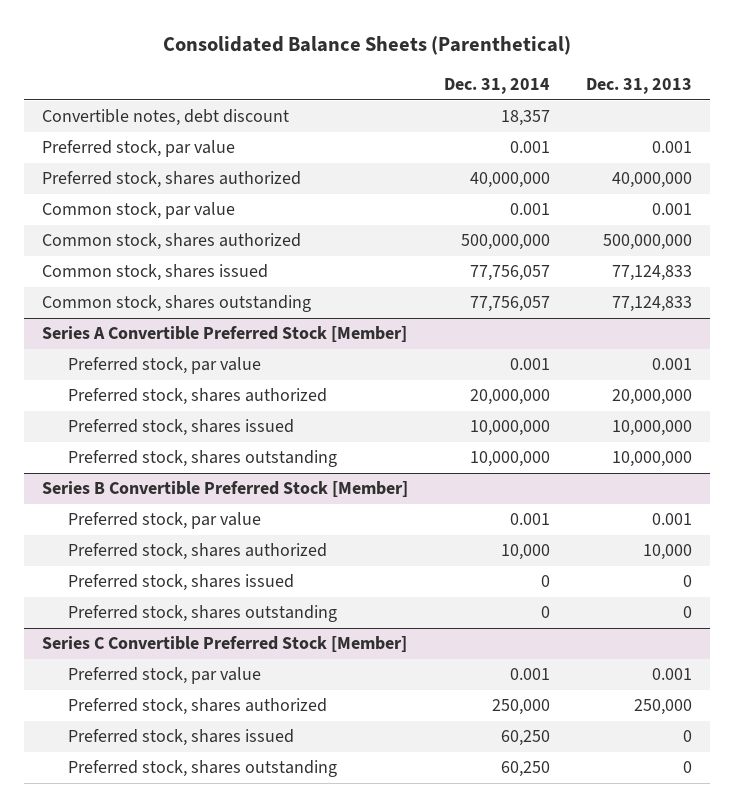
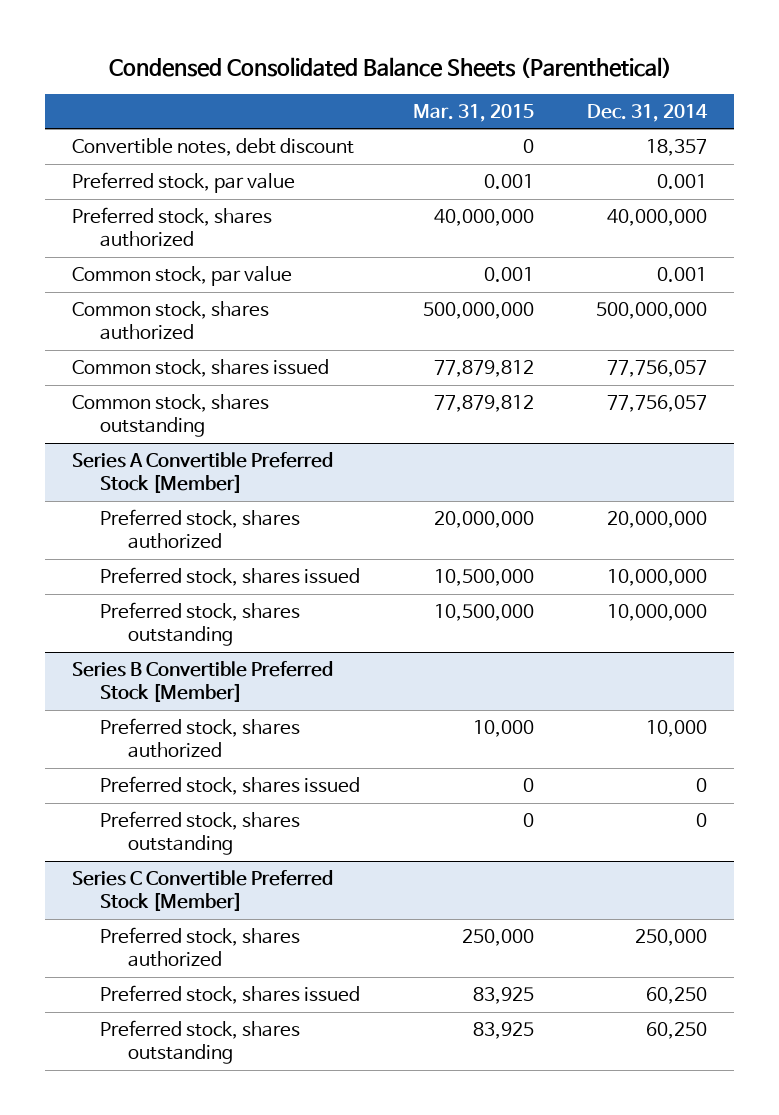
[163,36,572,56] Consolidated Balance Sheets (Parenthetical) -> [108,56,672,78] Condensed Consolidated Balance Sheets (Parenthetical)
[586,78,693,95] Dec. 31, 2013 -> none
none -> [413,103,535,122] Mar. 31, 2015
[68,357,262,375] Preferred stock, par value -> none
[68,512,262,530] Preferred stock, par value -> none
[68,667,262,685] Preferred stock, par value -> none

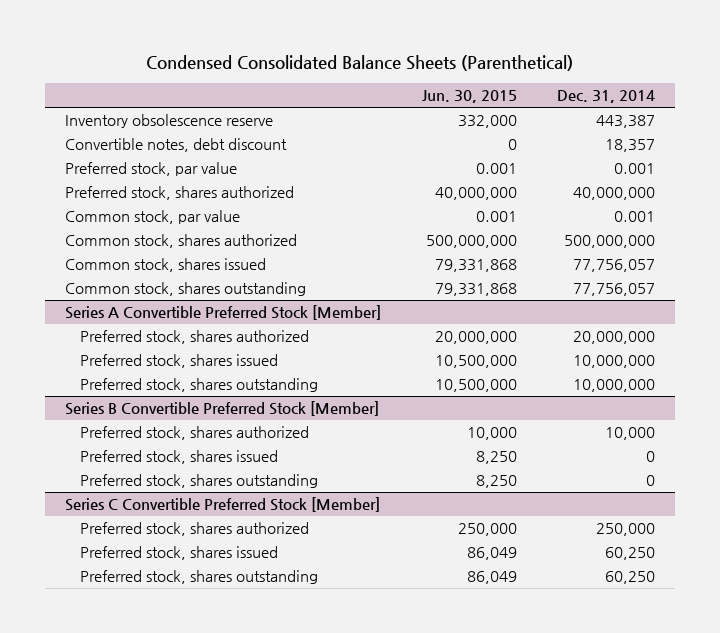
[413,103,535,122] Mar. 31, 2015 -> none
none -> [421,90,517,104] Jun. 30, 2015
none -> [65,114,274,129] Inventory obsolescence reserve

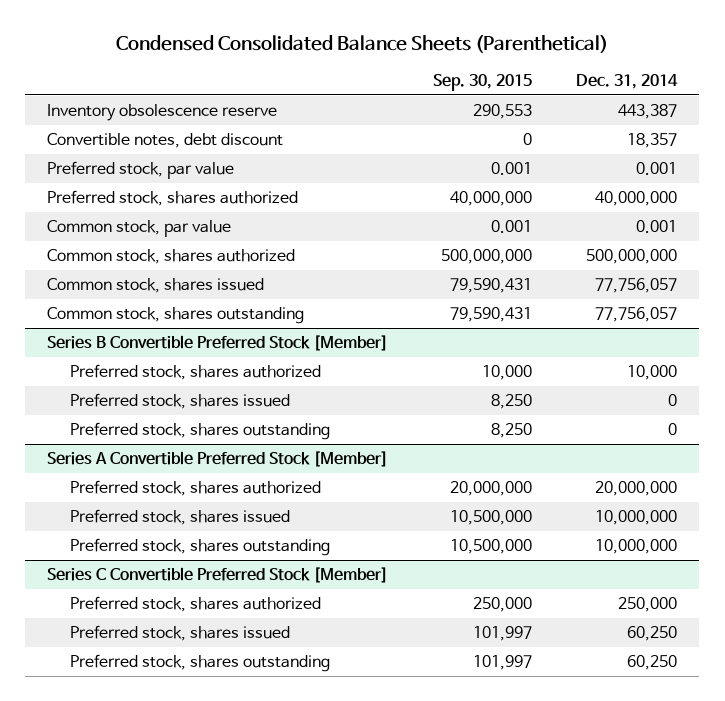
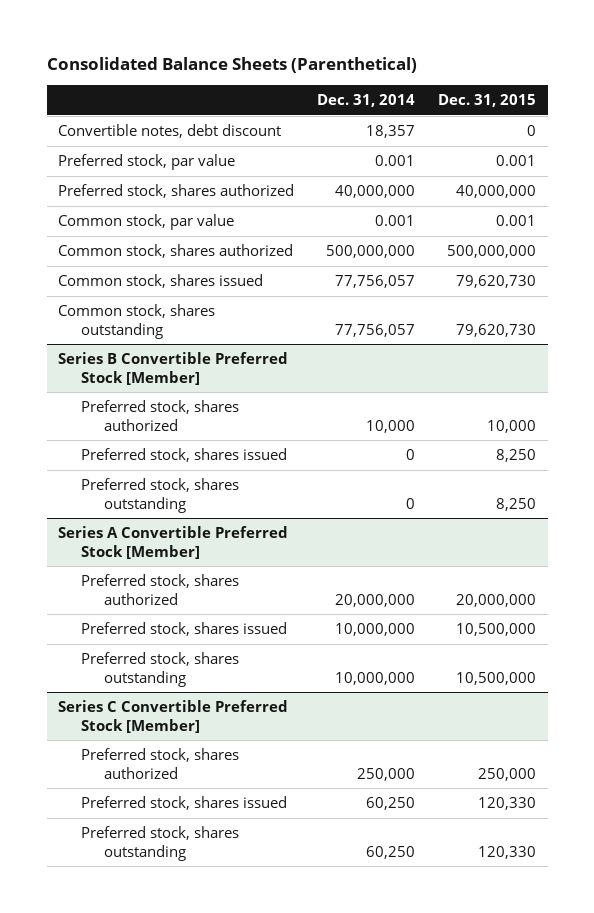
[116,34,609,53] Condensed Consolidated Balance Sheets (Parenthetical) -> [46,56,417,73] Consolidated Balance Sheets (Parenthetical)
[432,74,532,92] Sep. 30, 2015 -> none
none -> [438,93,537,107] Dec. 31, 2015
[47,104,278,122] Inventory obsolescence reserve -> none

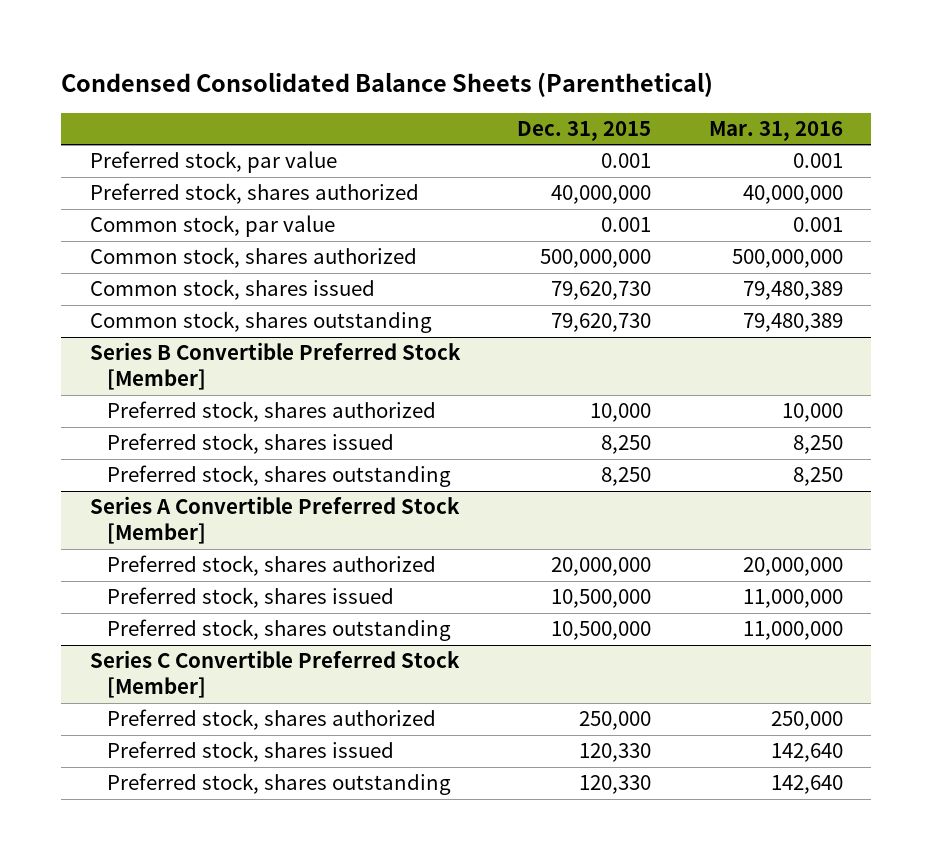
[46,56,417,73] Consolidated Balance Sheets (Parenthetical) -> [60,72,713,98] Condensed Consolidated Balance Sheets (Parenthetical)
[317,93,416,107] Dec. 31, 2014 -> none
none -> [708,120,843,141] Mar. 31, 2016
[58,124,282,139] Convertible notes, debt discount -> none

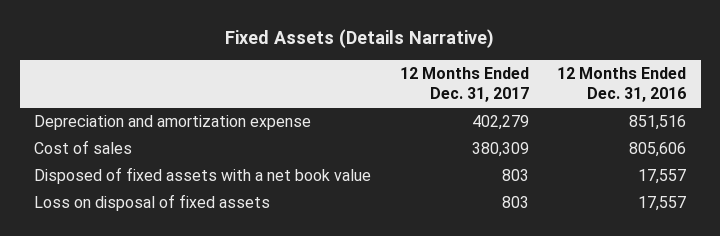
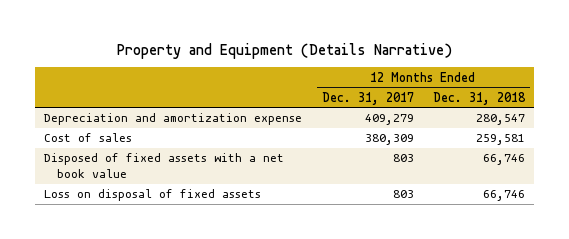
[225,29,495,49] Fixed Assets (Details Narrative) -> [116,42,452,59] Property and Equipment (Details Narrative)
[557,67,687,103] 12 Months Ended Dec. 31, 2016 -> none
none -> [432,91,526,105] Dec. 31, 2018
[471,115,529,131] 402,279 -> [364,114,414,126] 409,279

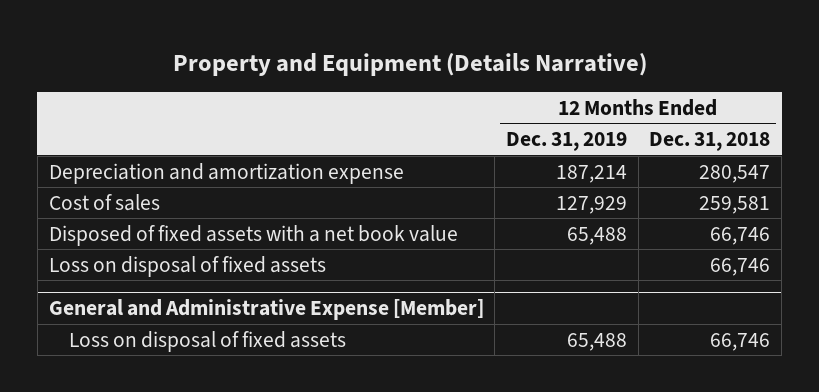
[321,91,414,105] Dec. 31, 2017 -> none
none -> [506,132,628,152] Dec. 31, 2019
none -> [48,299,484,321] General and Administrative Expense [Member]
none -> [68,330,346,352] Loss on disposal of fixed assets

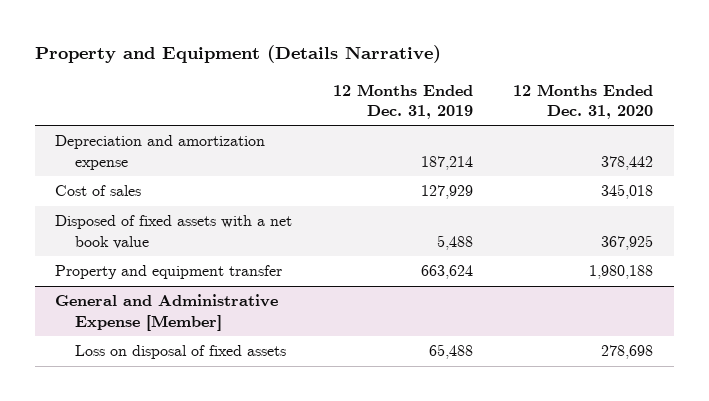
[649,132,771,152] Dec. 31, 2018 -> none
none -> [513,83,654,119] 12 Months Ended Dec. 31, 2020
[48,255,326,277] Loss on disposal of fixed assets -> none
[567,226,628,245] 65,488 -> [436,234,473,250] 5,488
none -> [55,265,283,280] Property and equipment transfer

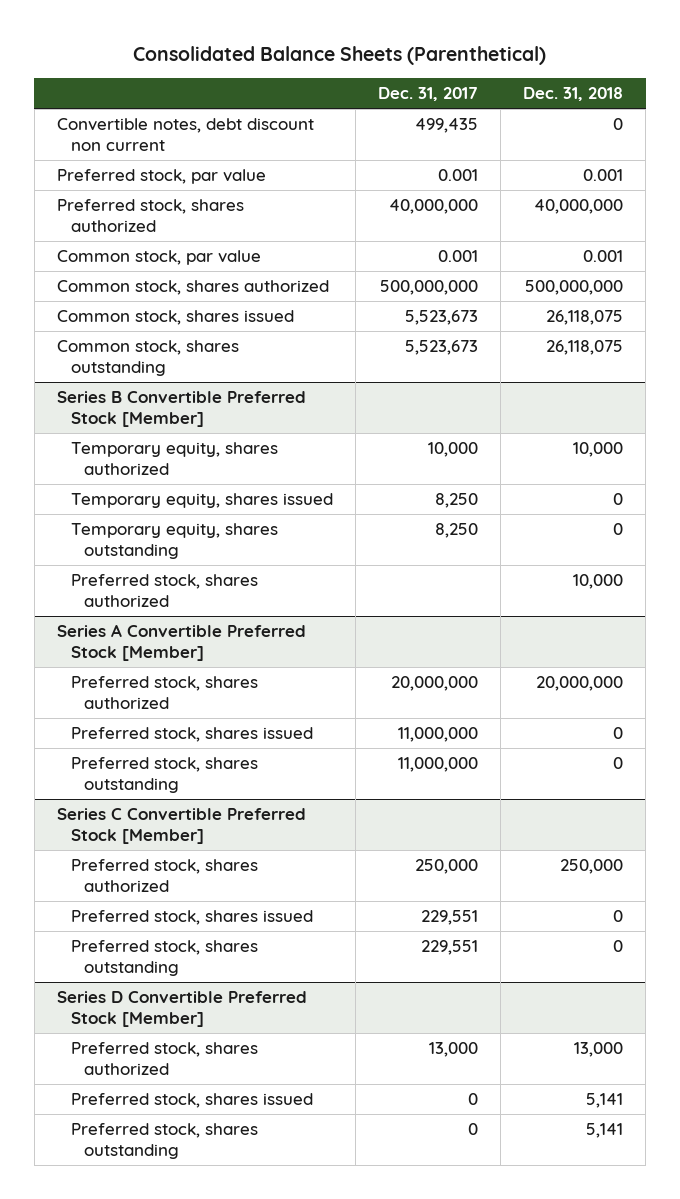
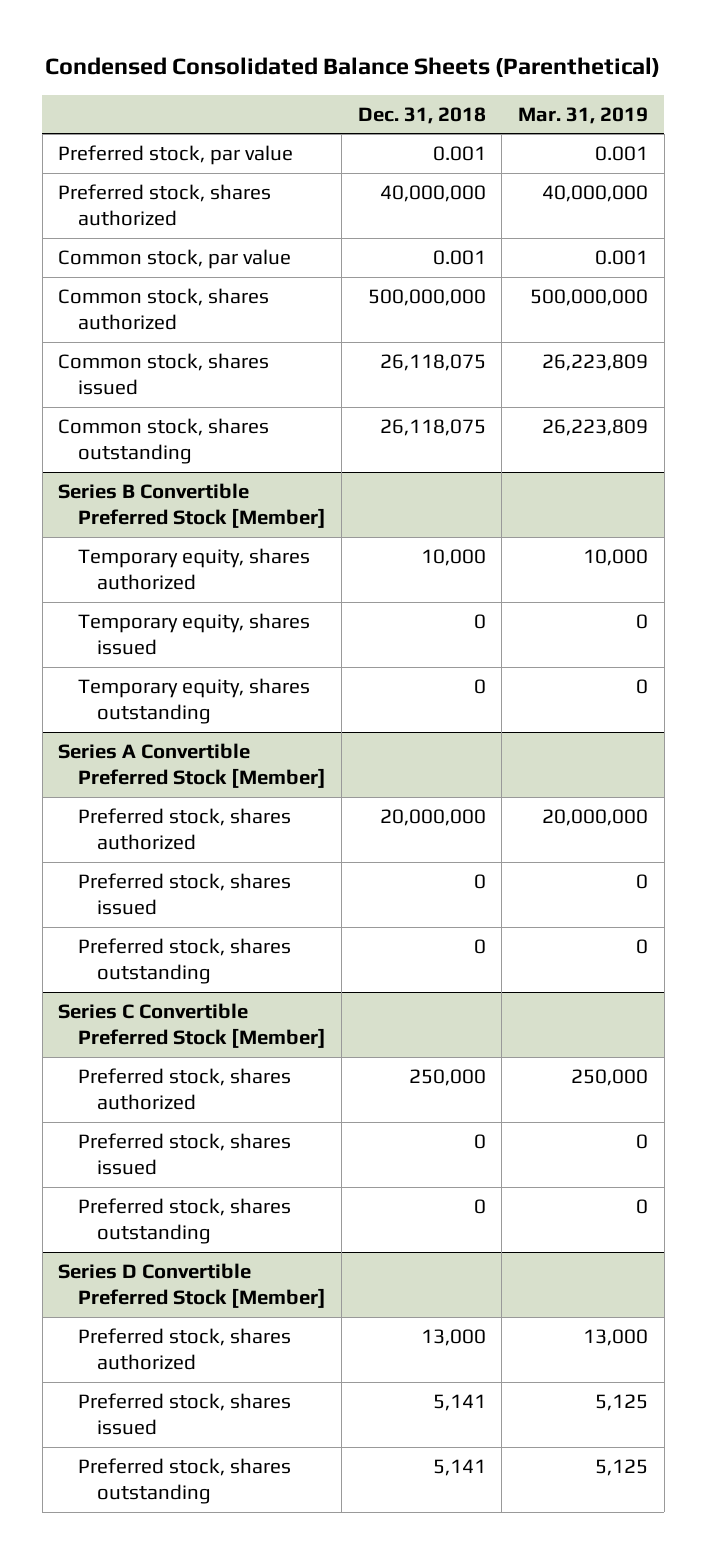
[133,45,547,65] Consolidated Balance Sheets (Parenthetical) -> [45,57,661,78] Condensed Consolidated Balance Sheets (Parenthetical)
[377,86,478,101] Dec. 31, 2017 -> none
none -> [518,106,649,124] Mar. 31, 2019
[57,118,315,152] Convertible notes, debt discount non current -> none
[70,574,258,608] Preferred stock, shares authorized -> none

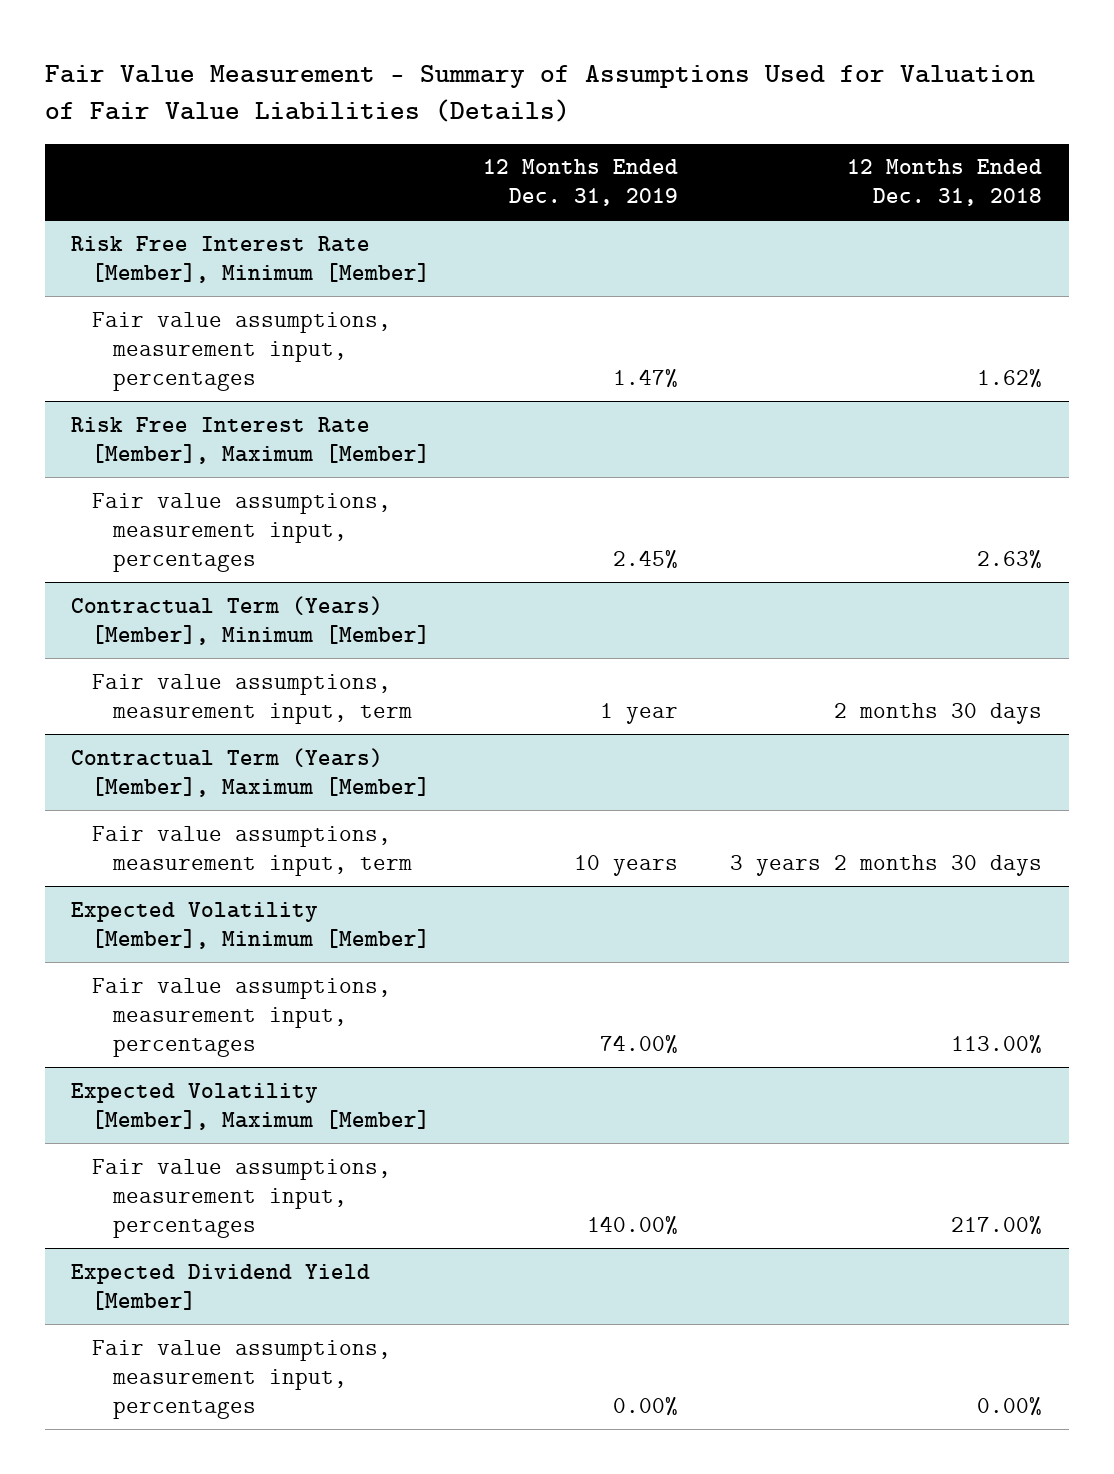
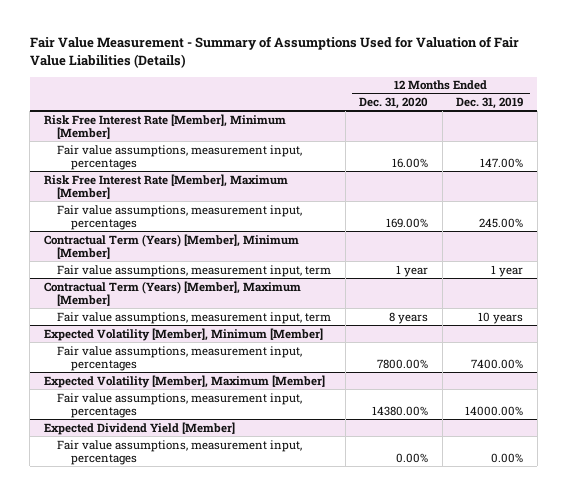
[847,159,1043,207] 12 Months Ended Dec. 31, 2018 -> none
none -> [359,96,429,109] Dec. 31, 2020
[612,369,678,389] 1.47% -> [480,158,524,169] 147.00%
[612,550,678,570] 2.45% -> [479,218,524,229] 245.00%
[599,1035,678,1055] 74.00% -> [471,359,524,370] 7400.00%
[586,1216,678,1236] 140.00% -> [465,406,524,417] 14000.00%

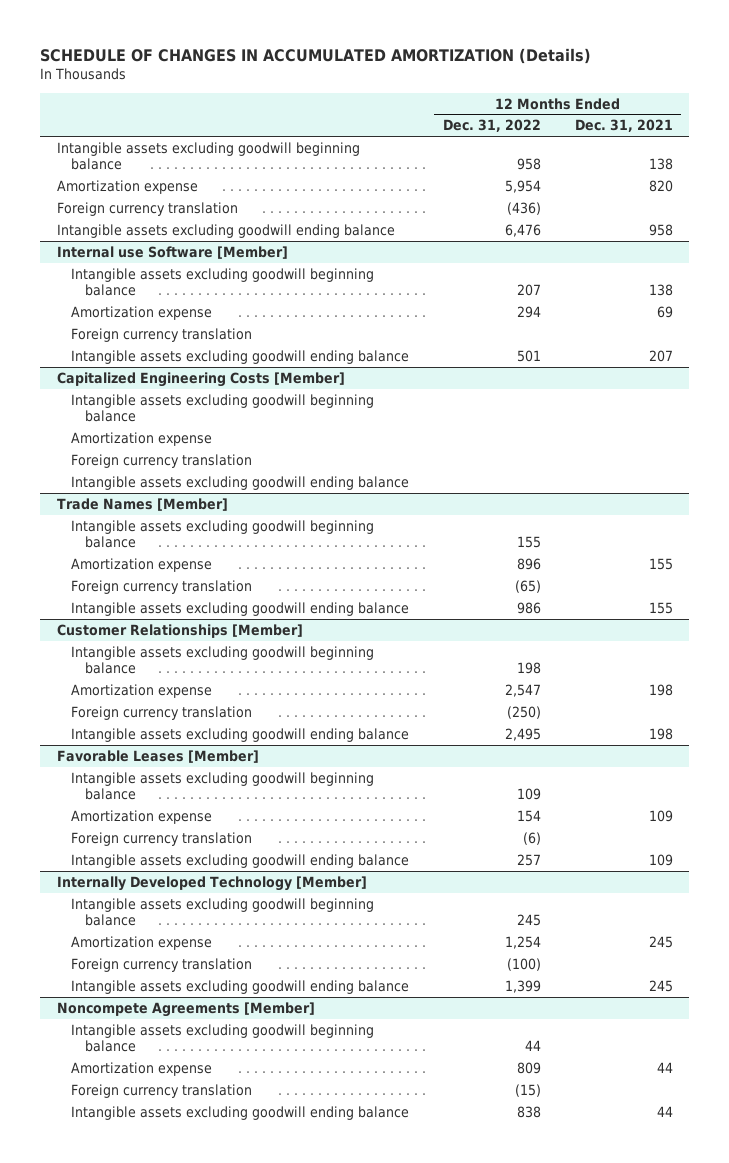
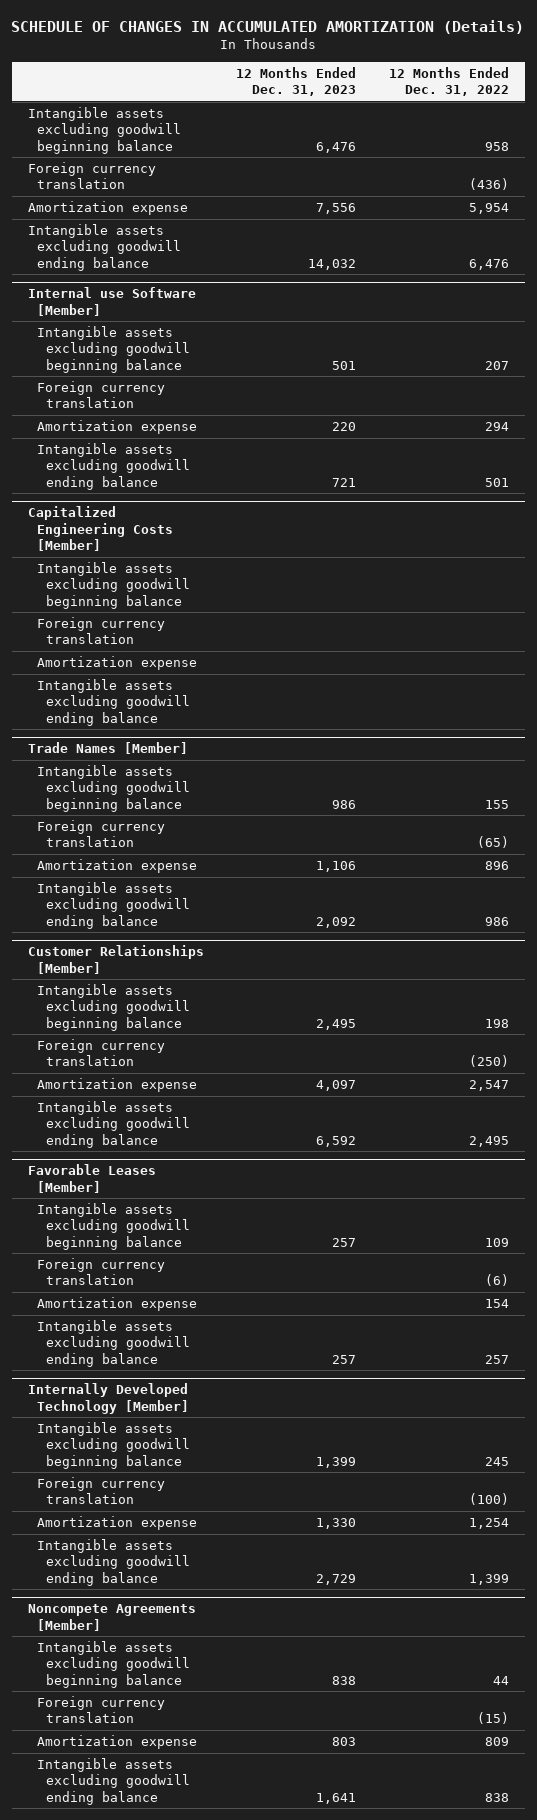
[574,119,673,133] Dec. 31, 2021 -> none
none -> [236,66,357,97] 12 Months Ended Dec. 31, 2023
[56,179,198,194] Amortization expense -> [27,201,188,216] Amortization expense
[70,305,212,320] Amortization expense -> [37,420,198,435] Amortization expense
[70,431,212,446] Amortization expense -> [37,656,198,671] Amortization expense
[70,557,212,572] Amortization expense -> [37,859,198,874] Amortization expense
[70,683,212,698] Amortization expense -> [37,1078,198,1093] Amortization expense
[70,809,212,824] Amortization expense -> [37,1297,198,1312] Amortization expense
[70,935,212,950] Amortization expense -> [37,1516,198,1531] Amortization expense
[70,1061,212,1076] Amortization expense -> [37,1735,198,1750] Amortization expense

